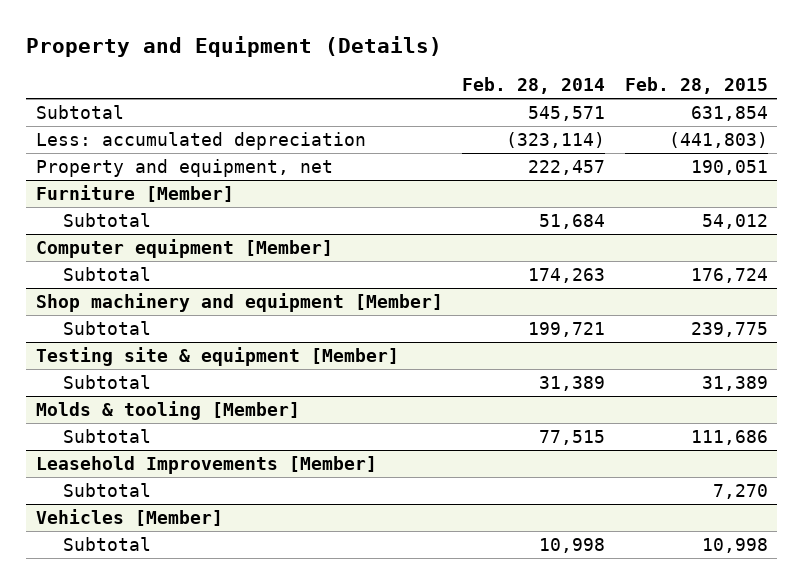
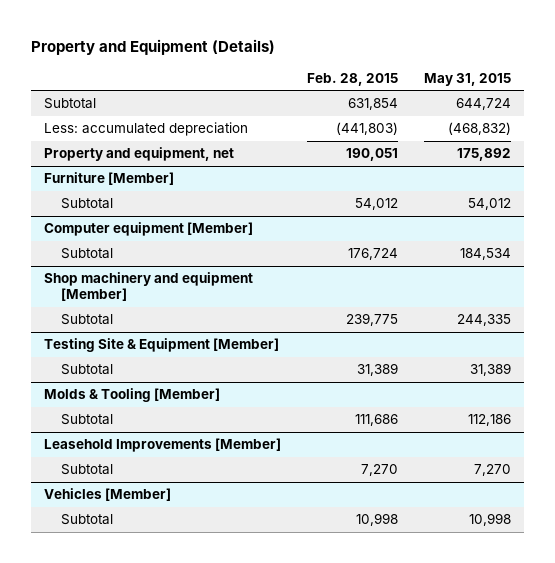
[462,77,606,95] Feb. 28, 2014 -> none
none -> [423,72,511,86] May 31, 2015
[35,347,399,367] Testing site & equipment [Member] -> [44,338,280,353] Testing Site & Equipment [Member]
[35,401,300,421] Molds & tooling [Member] -> [44,388,221,403] Molds & Tooling [Member]

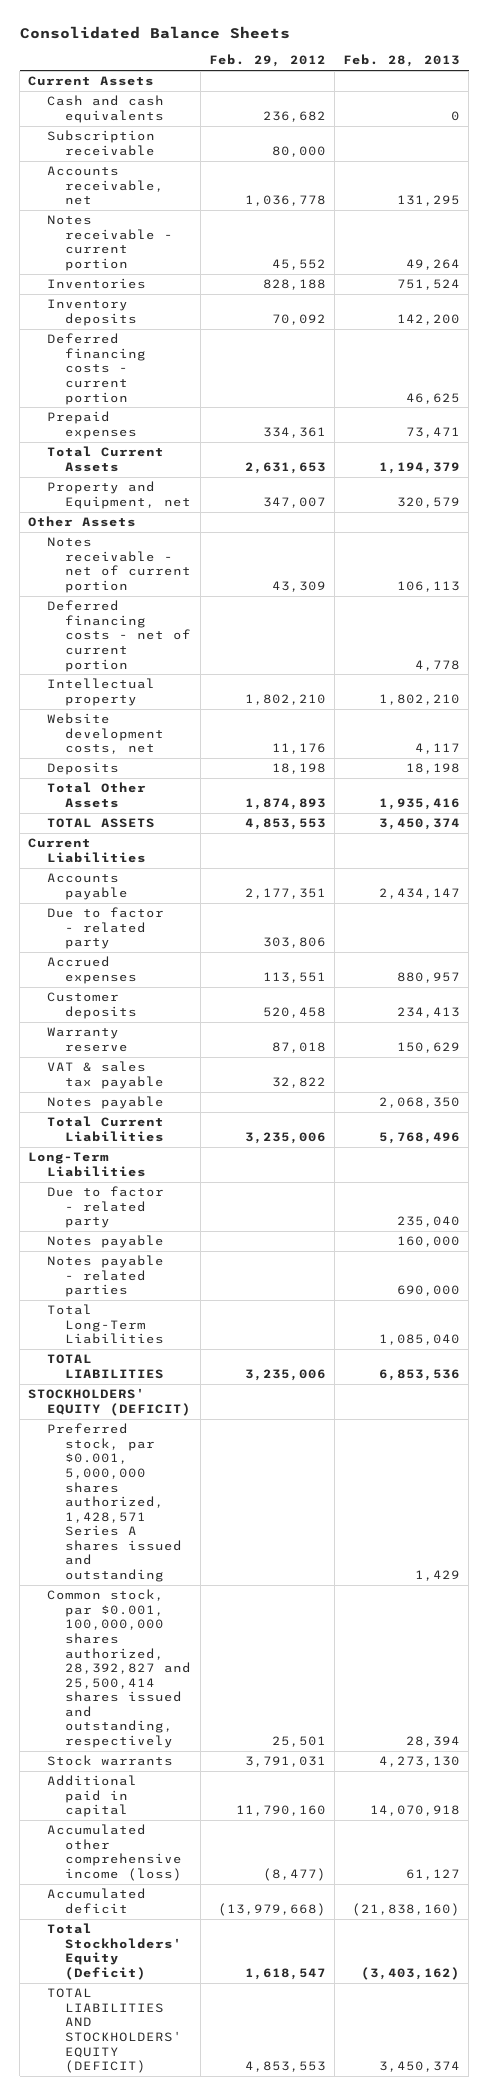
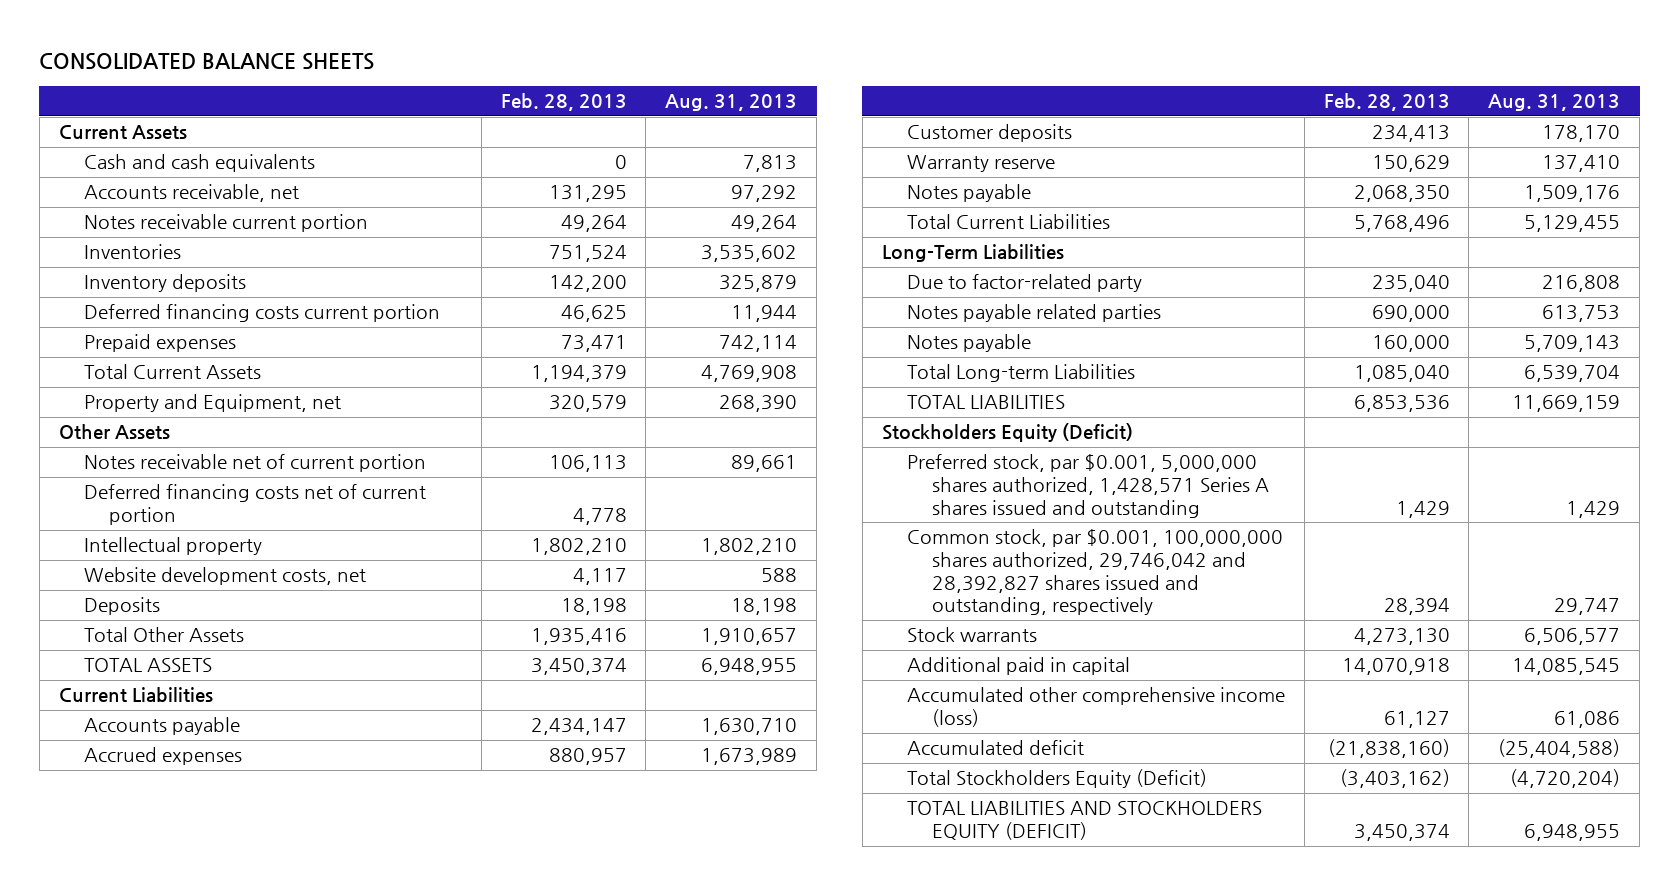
[19,26,290,40] Consolidated Balance Sheets -> [39,52,375,70] CONSOLIDATED BALANCE SHEETS
[208,54,326,68] Feb. 29, 2012 -> none
none -> [665,94,798,112] Aug. 31, 2013
[46,130,156,156] Subscription receivable -> none
[46,215,174,271] Notes receivable - current portion -> [83,214,368,233] Notes receivable current portion
[46,333,147,405] Deferred financing costs - current portion -> [83,304,440,323] Deferred financing costs current portion
[46,537,192,593] Notes receivable - net of current portion -> [83,454,426,473] Notes receivable net of current portion
[46,600,192,672] Deferred financing costs - net of current portion -> [83,484,426,525] Deferred financing costs net of current portion
[46,907,164,950] Due to factor - related party -> none
[46,1061,165,1089] VAT & sales tax payable -> none
[46,1186,164,1229] Due to factor - related party -> [907,274,1143,293] Due to factor-related party
none -> [907,304,1162,323] Notes payable related parties
[46,1255,164,1298] Notes payable - related parties -> none
[46,1304,165,1345] Total Long-Term Liabilities -> [907,364,1136,383] Total Long-term Liabilities
[28,1388,191,1416] STOCKHOLDERS' EQUITY (DEFICIT) -> [881,423,1133,443] Stockholders Equity (Deficit)
[46,1589,192,1748] Common stock, par $0.001, 100,000,000 shares authorized, 28,392,827 and 25,500,414 shares issued and outstanding, respectively -> [907,529,1284,616] Common stock, par $0.001, 100,000,000 shares authorized, 29,746,042 and 28,392,827 shares issued and outstanding, respectively
[46,1923,183,1980] Total Stockholders' Equity (Deficit) -> [907,769,1208,789] Total Stockholders Equity (Deficit)
[46,1988,183,2074] TOTAL LIABILITIES AND STOCKHOLDERS' EQUITY (DEFICIT) -> [907,801,1263,840] TOTAL LIABILITIES AND STOCKHOLDERS EQUITY (DEFICIT)

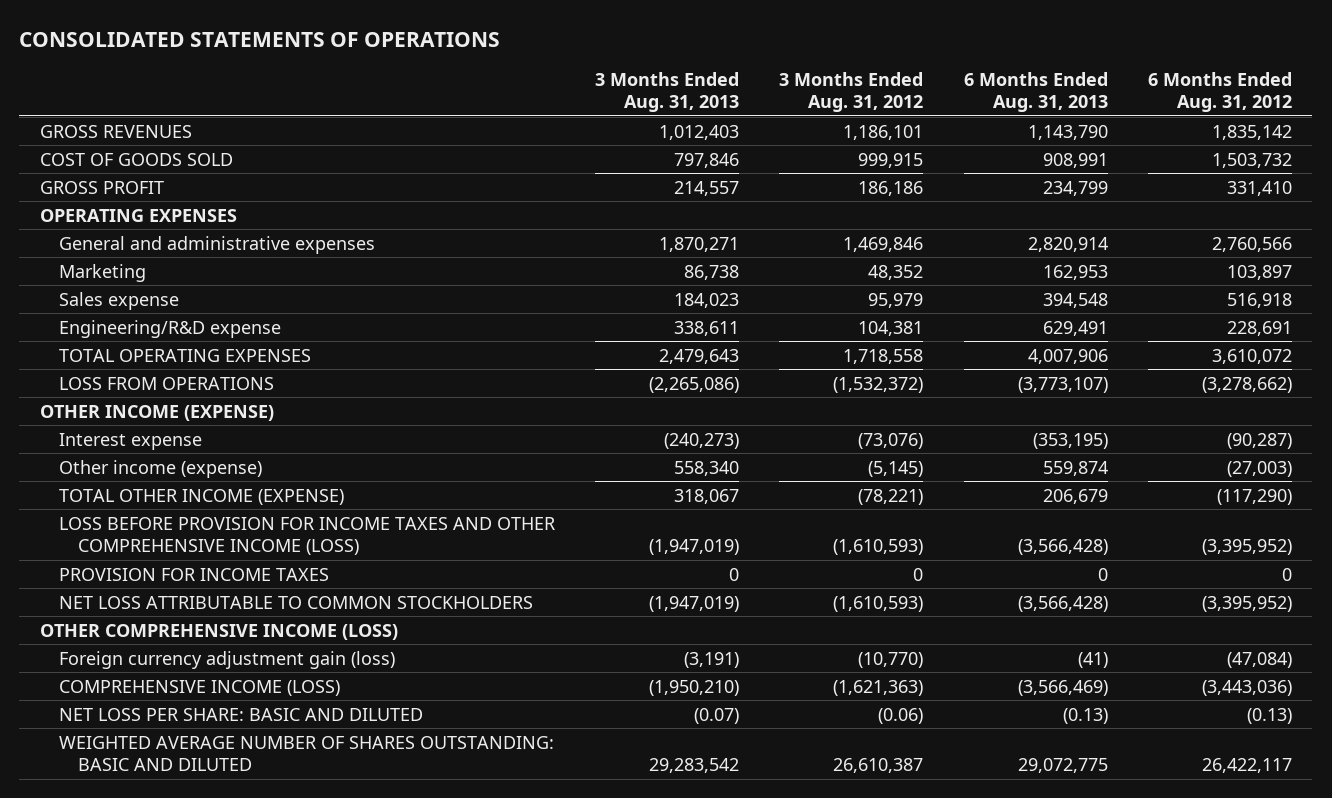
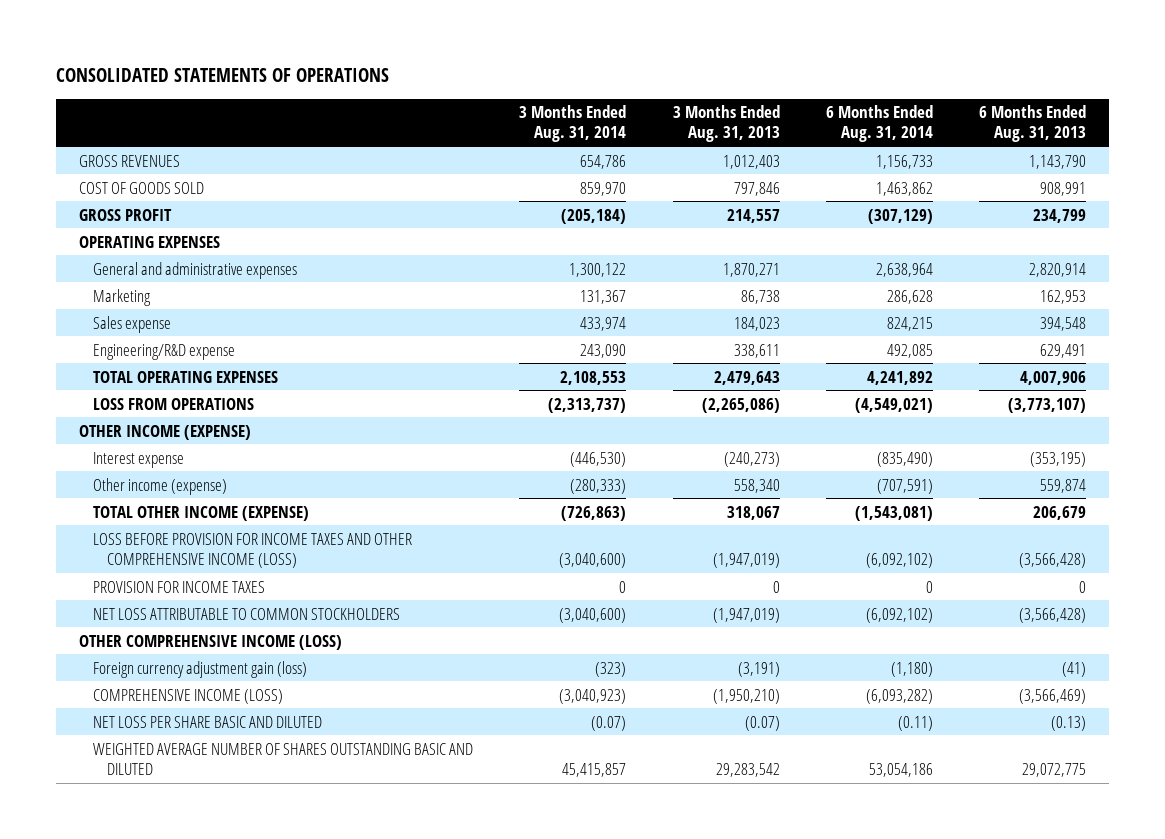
[779,71,924,113] 3 Months Ended Aug. 31, 2012 -> none
[1148,71,1293,113] 6 Months Ended Aug. 31, 2012 -> none
none -> [519,105,627,143] 3 Months Ended Aug. 31, 2014
none -> [825,105,933,143] 6 Months Ended Aug. 31, 2014
[58,707,423,721] NET LOSS PER SHARE: BASIC AND DILUTED -> [93,715,323,728] NET LOSS PER SHARE BASIC AND DILUTED
[58,735,554,771] WEIGHTED AVERAGE NUMBER OF SHARES OUTSTANDING: BASIC AND DILUTED -> [93,742,474,775] WEIGHTED AVERAGE NUMBER OF SHARES OUTSTANDING BASIC AND DILUTED

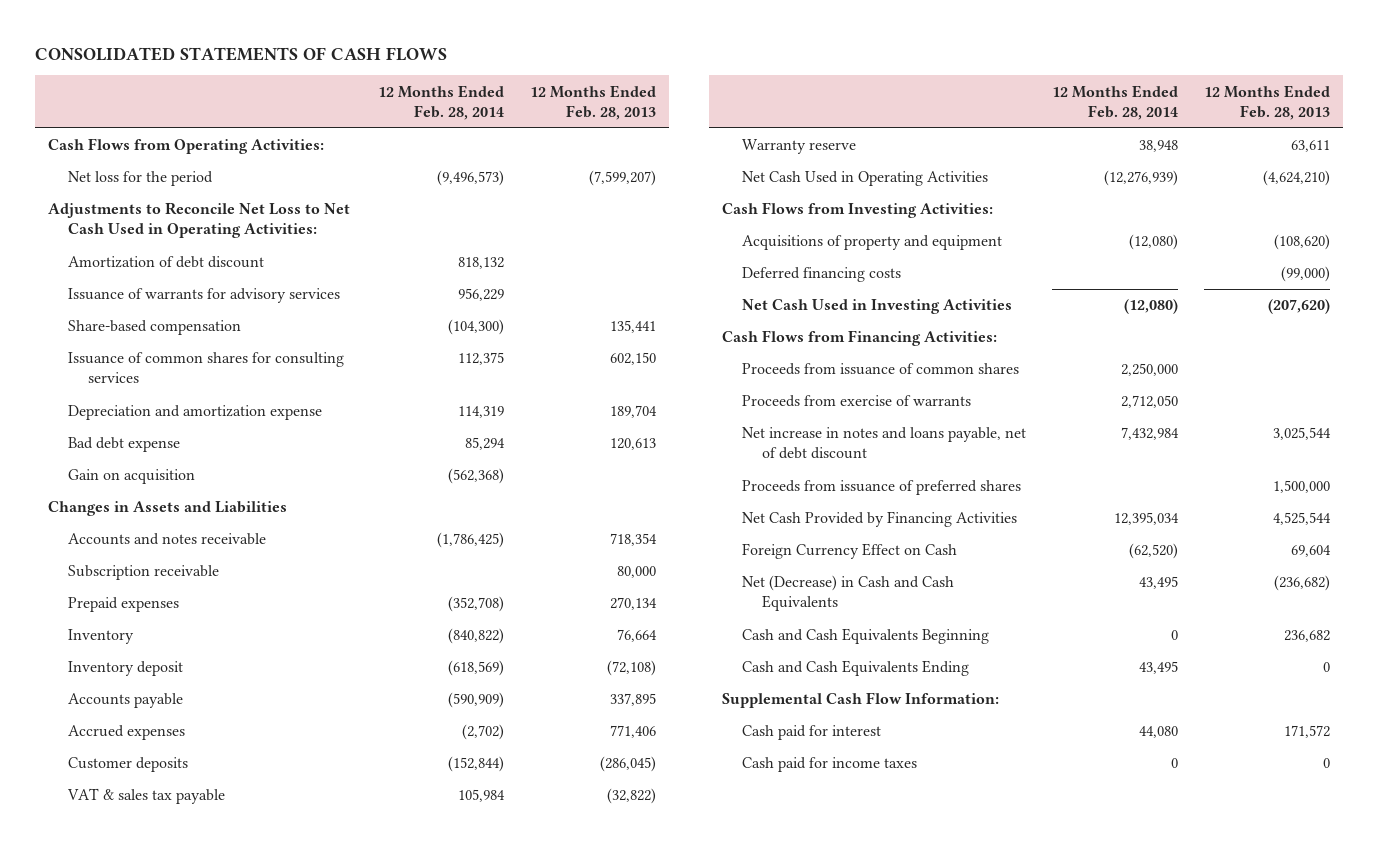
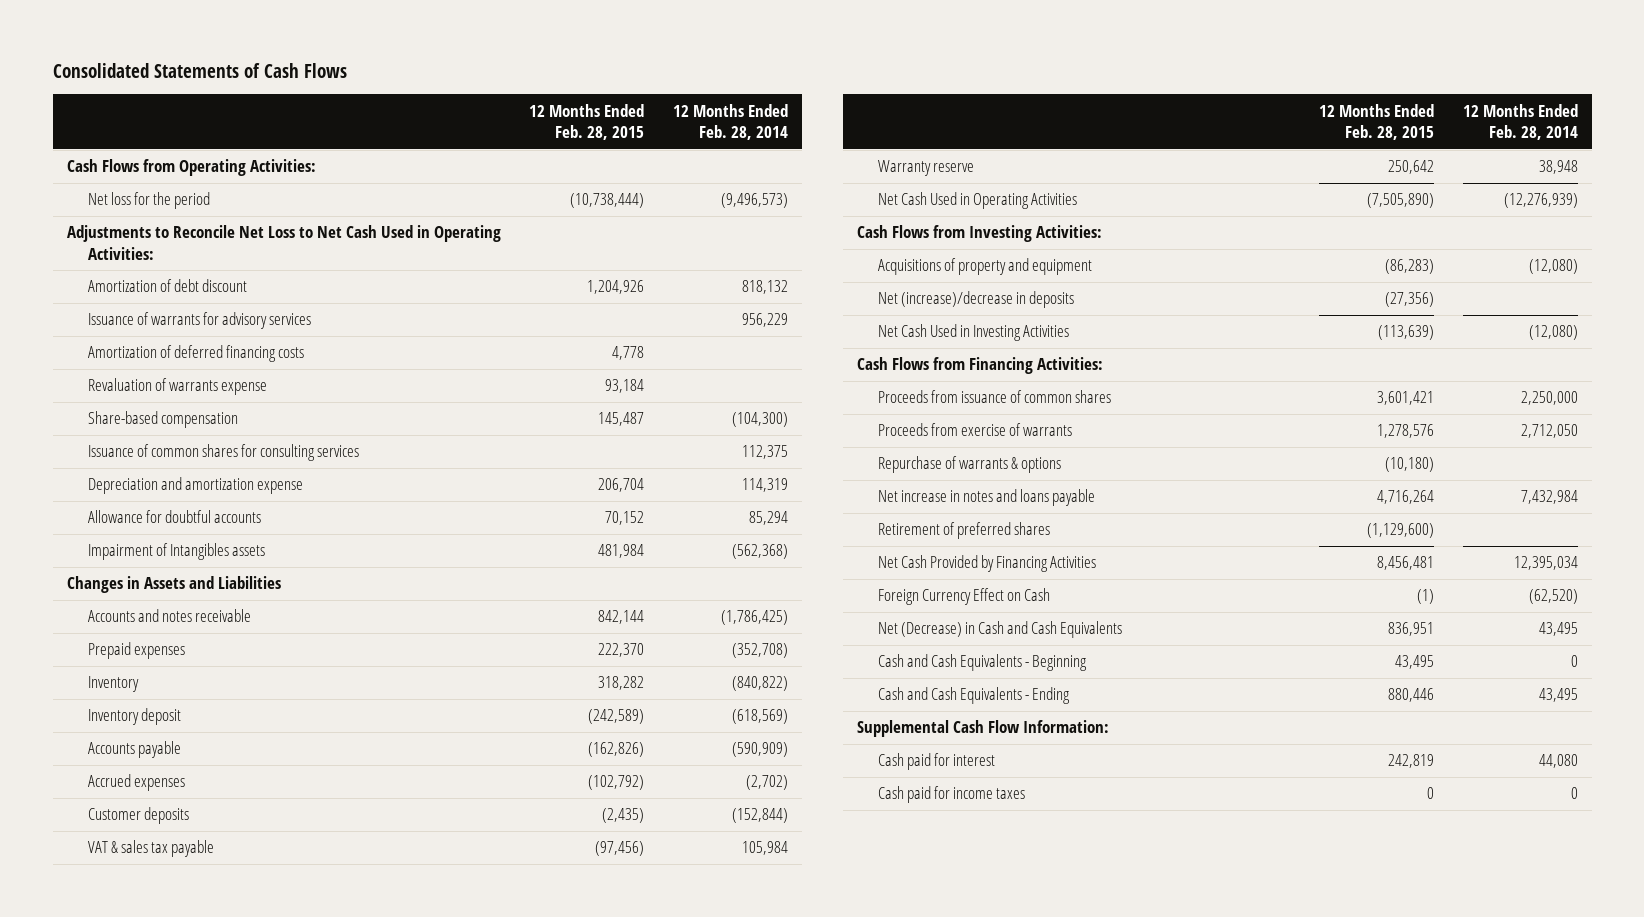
[34,46,447,61] CONSOLIDATED STATEMENTS OF CASH FLOWS -> [52,62,347,78] Consolidated Statements of Cash Flows
[529,84,656,120] 12 Months Ended Feb. 28, 2013 -> none
none -> [529,103,645,140] 12 Months Ended Feb. 28, 2015
none -> [87,345,304,363] Amortization of deferred financing costs
none -> [87,378,267,396] Revaluation of warrants expense
[68,437,181,453] Bad debt expense -> [87,510,261,524] Allowance for doubtful accounts
[68,469,196,485] Gain on acquisition -> [87,543,265,561] Impairment of Intangibles assets
[68,565,220,581] Subscription receivable -> none
[741,267,901,283] Deferred financing costs -> none
none -> [877,291,1074,309] Net (increase)/decrease in deposits
[741,480,1021,496] Proceeds from issuance of preferred shares -> none
none -> [877,456,1061,474] Repurchase of warrants & options
[741,427,1026,460] Net increase in notes and loans payable, net of debt discount -> [877,489,1095,507] Net increase in notes and loans payable
none -> [877,522,1050,540] Retirement of preferred shares
[741,628,989,645] Cash and Cash Equivalents Beginning -> [877,654,1087,672] Cash and Cash Equivalents - Beginning
[741,660,969,677] Cash and Cash Equivalents Ending -> [877,687,1070,705] Cash and Cash Equivalents - Ending

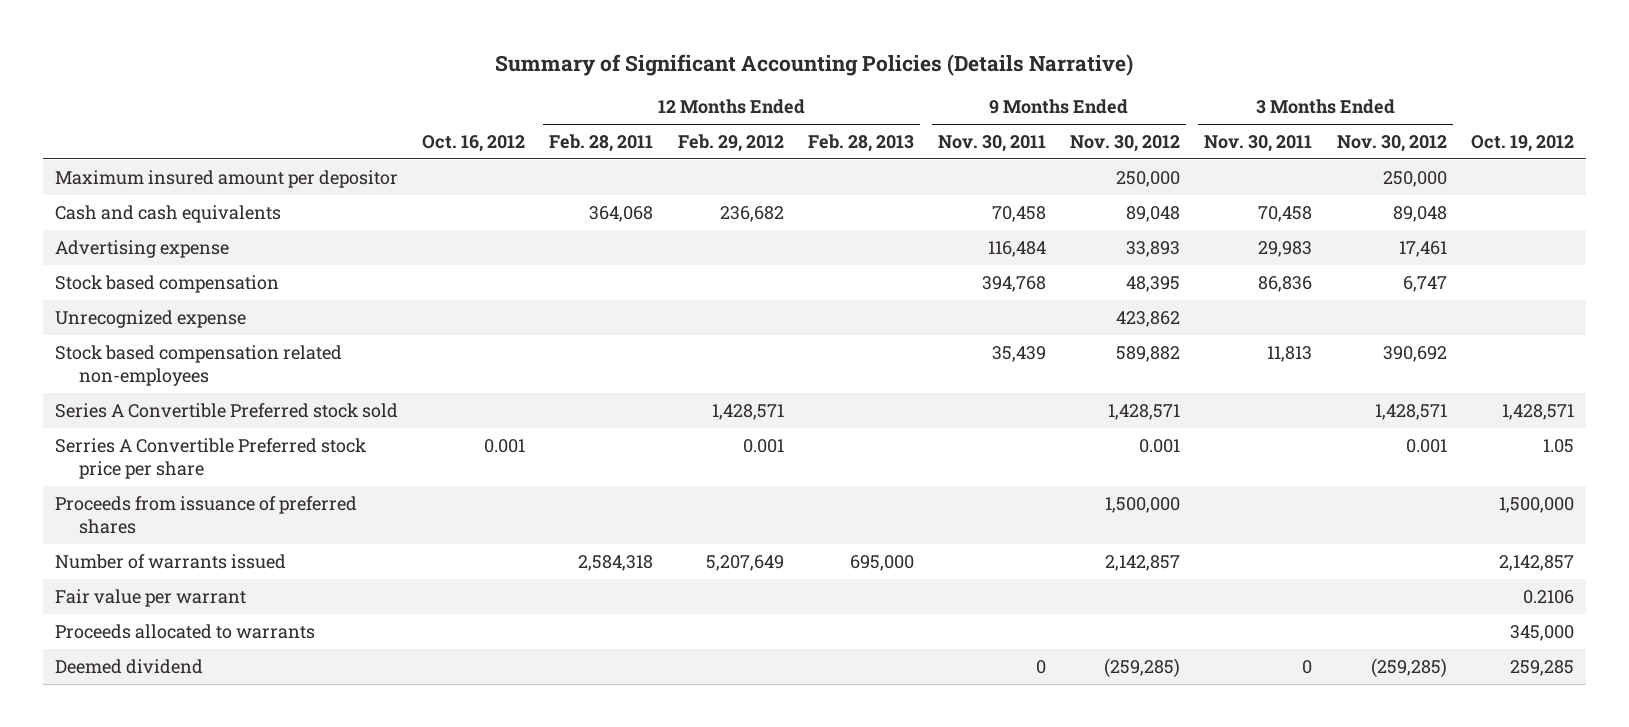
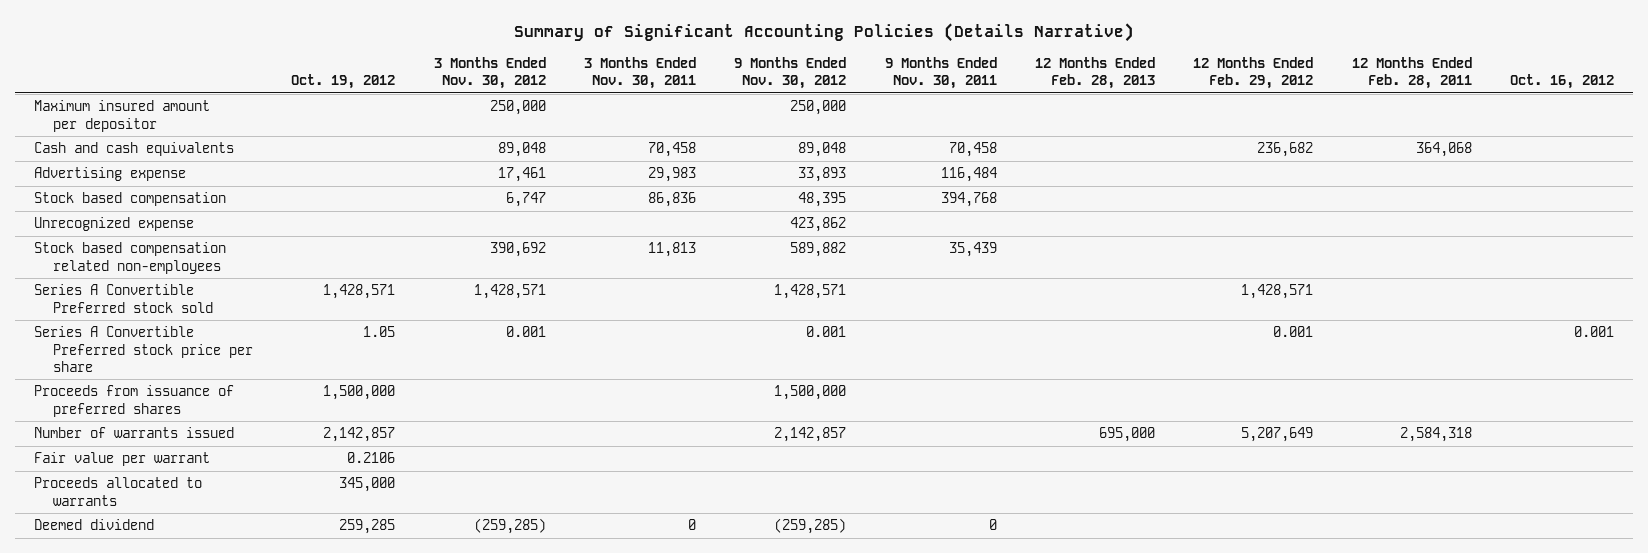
[54,437,366,479] Serries A Convertible Preferred stock price per share -> [34,326,254,372] Series A Convertible Preferred stock price per share

